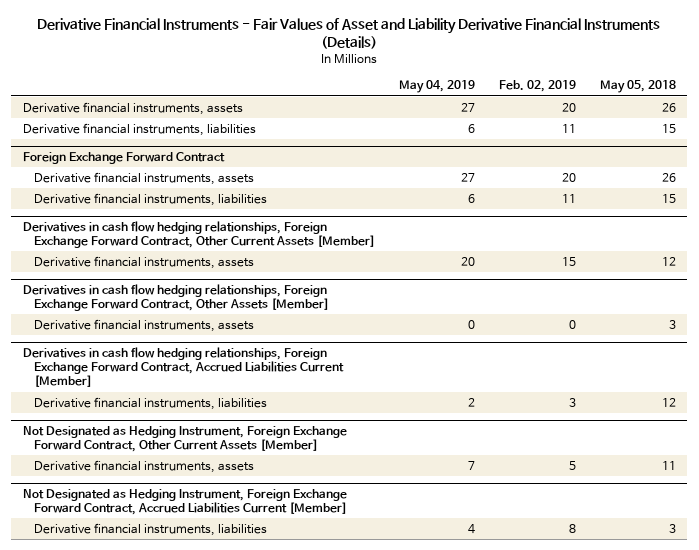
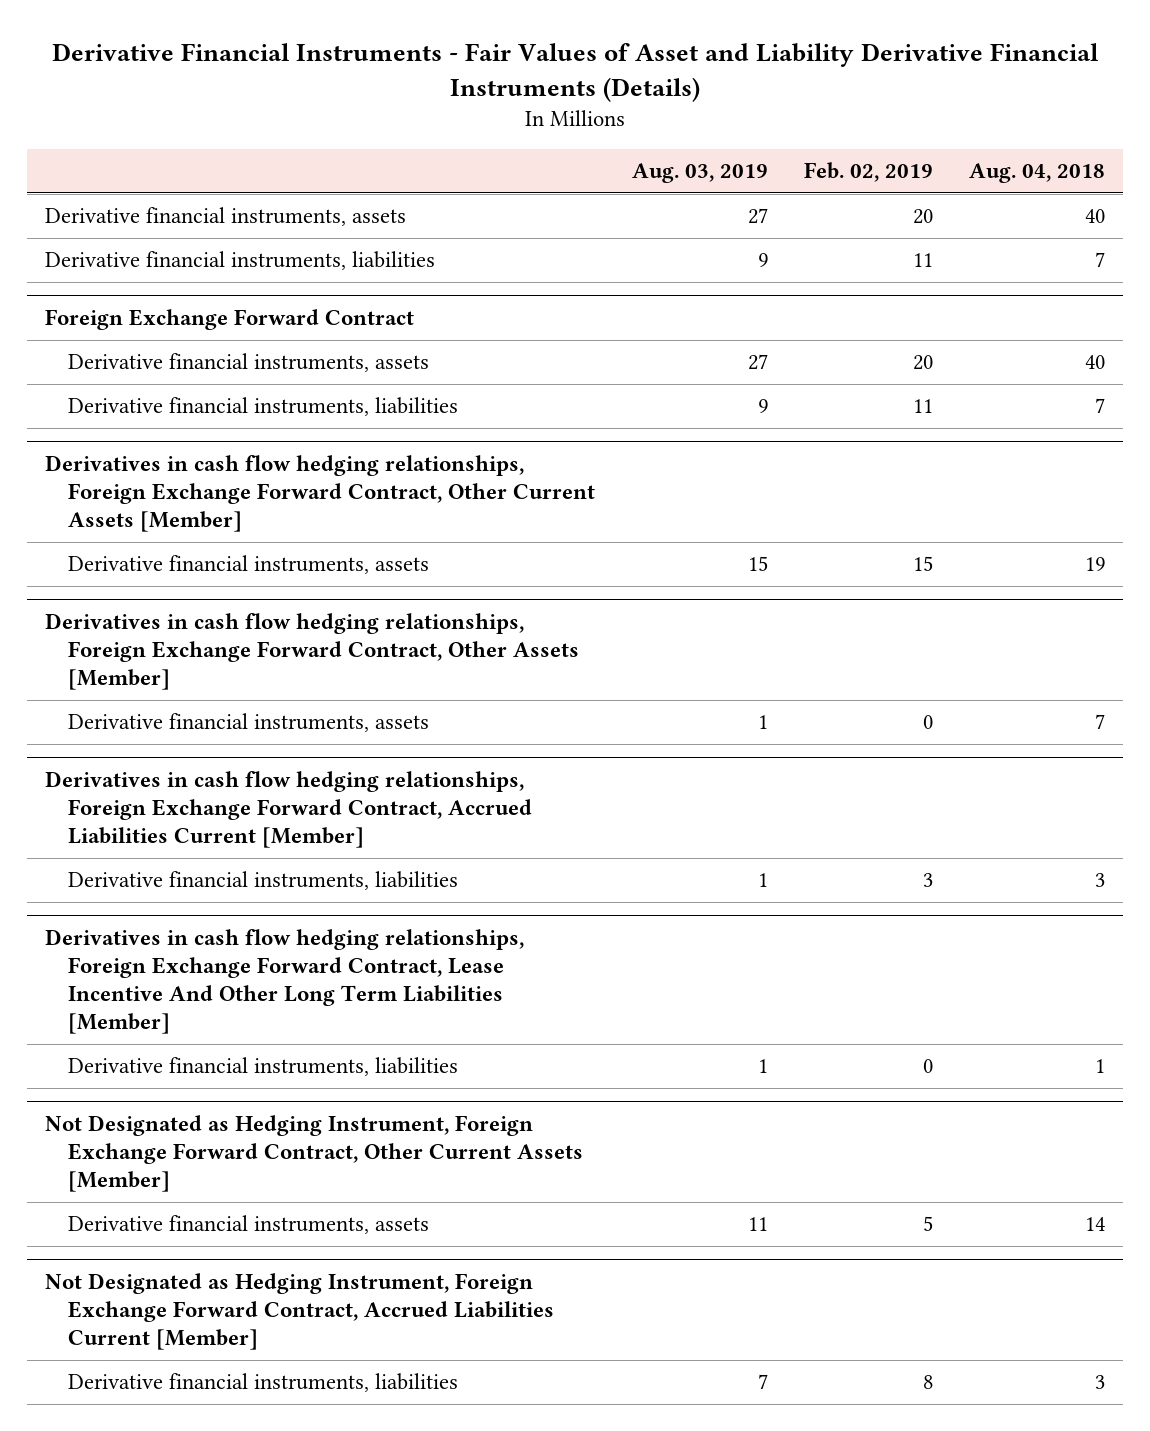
[399,80,476,94] May 04, 2019 -> none
[599,80,676,94] May 05, 2018 -> none
none -> [631,163,768,184] Aug. 03, 2019
none -> [969,163,1106,184] Aug. 04, 2018
none -> [44,929,524,1034] Derivatives in cash flow hedging relationships, Foreign Exchange Forward Contract, Lease Incentive And Other Long Term Liabilities [Member]
none -> [68,1057,459,1077] Derivative financial instruments, liabilities

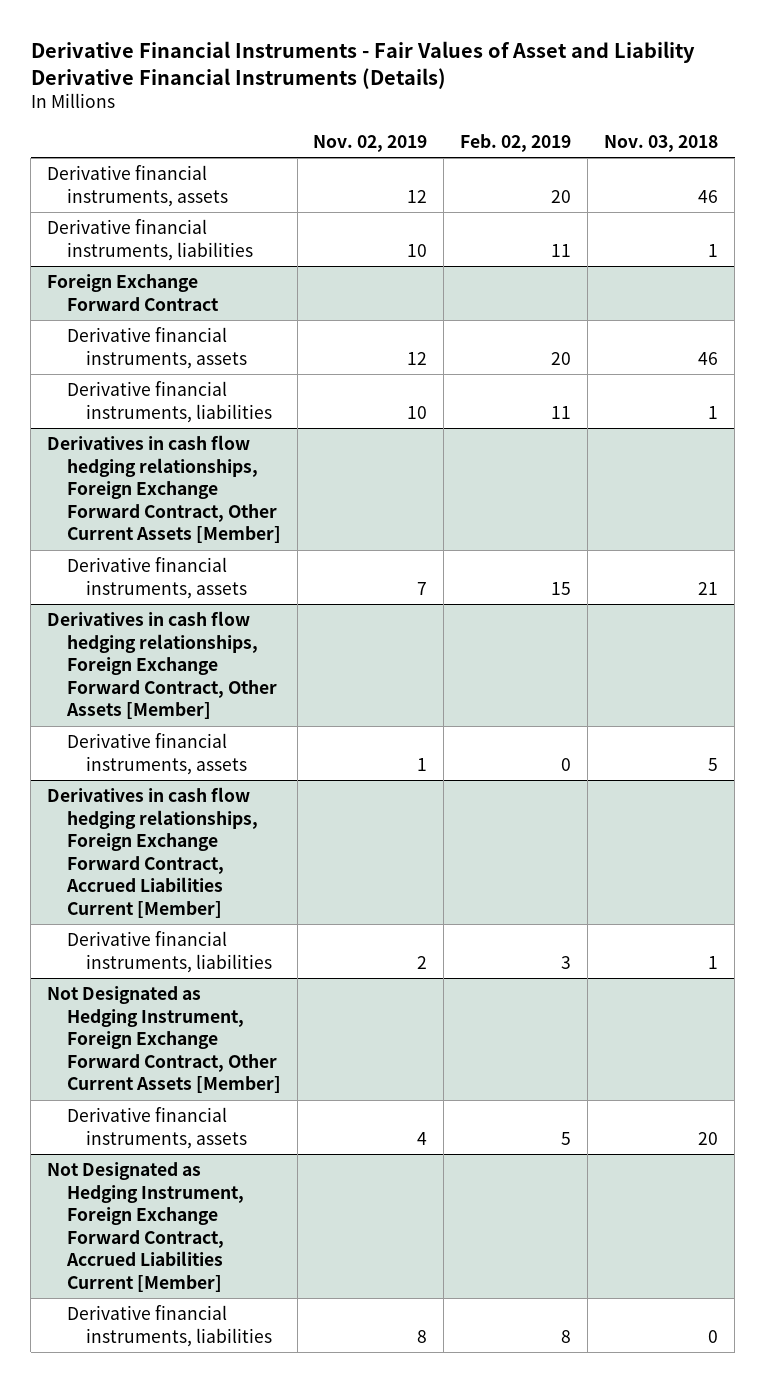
[631,163,768,184] Aug. 03, 2019 -> none
[969,163,1106,184] Aug. 04, 2018 -> none
none -> [313,134,428,152] Nov. 02, 2019
none -> [604,134,719,152] Nov. 03, 2018
[44,929,524,1034] Derivatives in cash flow hedging relationships, Foreign Exchange Forward Contract, Lease Incentive And Other Long Term Liabilities [Member] -> none
[68,1057,459,1077] Derivative financial instruments, liabilities -> none

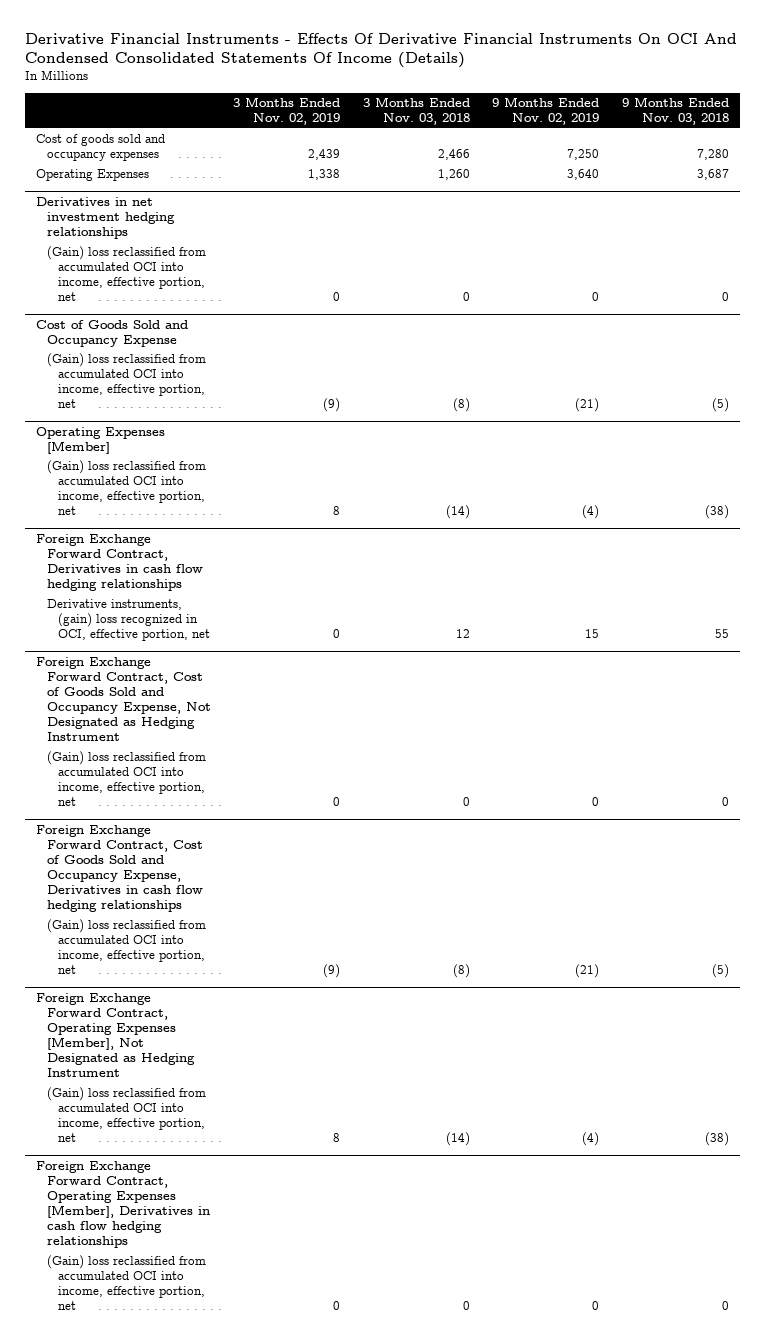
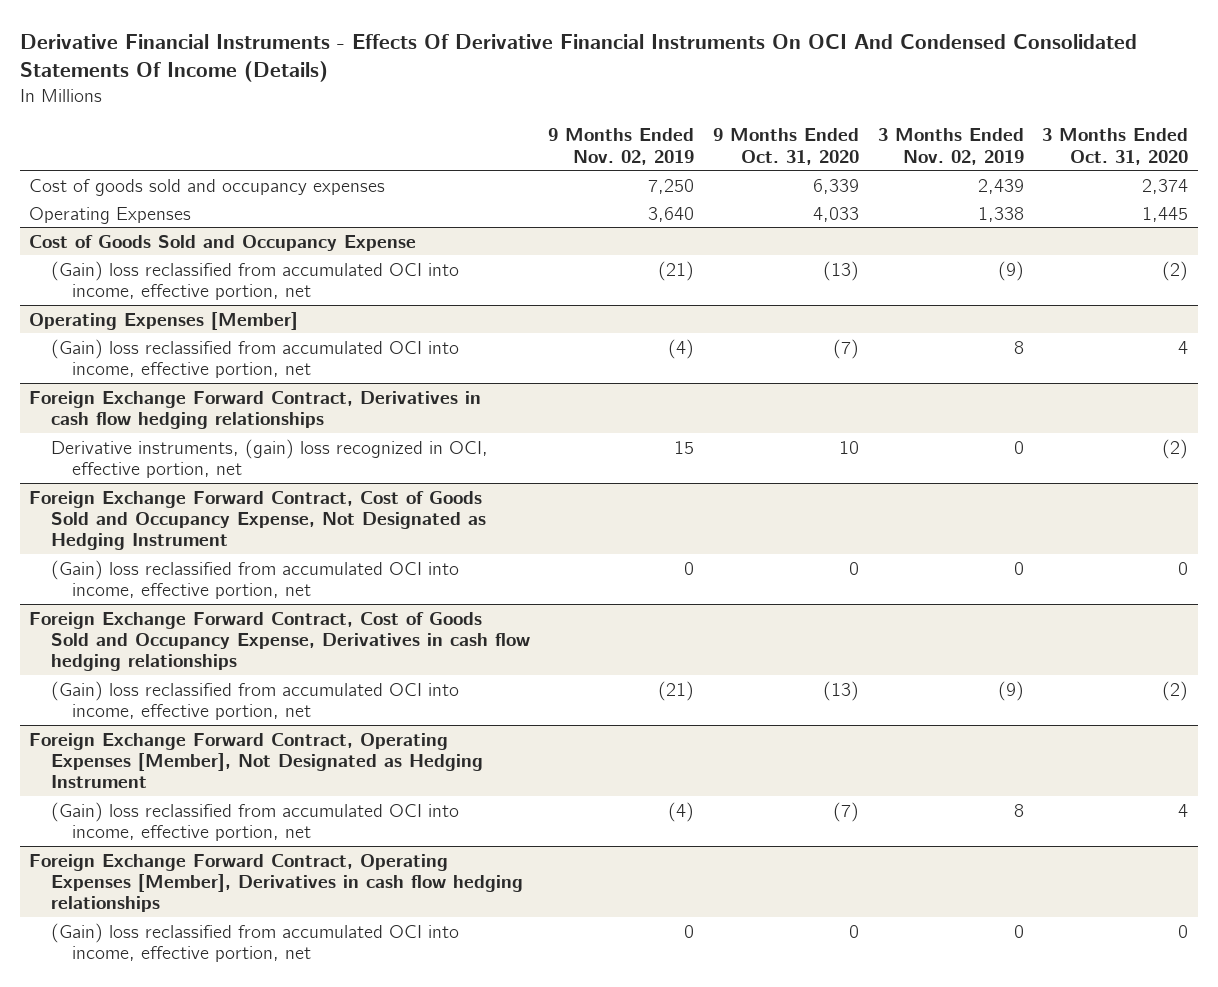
[362,96,470,125] 3 Months Ended Nov. 03, 2018 -> none
[621,96,729,125] 9 Months Ended Nov. 03, 2018 -> none
none -> [713,128,860,165] 9 Months Ended Oct. 31, 2020
none -> [1042,128,1189,165] 3 Months Ended Oct. 31, 2020
[36,196,175,239] Derivatives in net investment hedging relationships -> none
[46,246,206,302] (Gain) loss reclassified from accumulated OCI into income, effective portion, net -> none

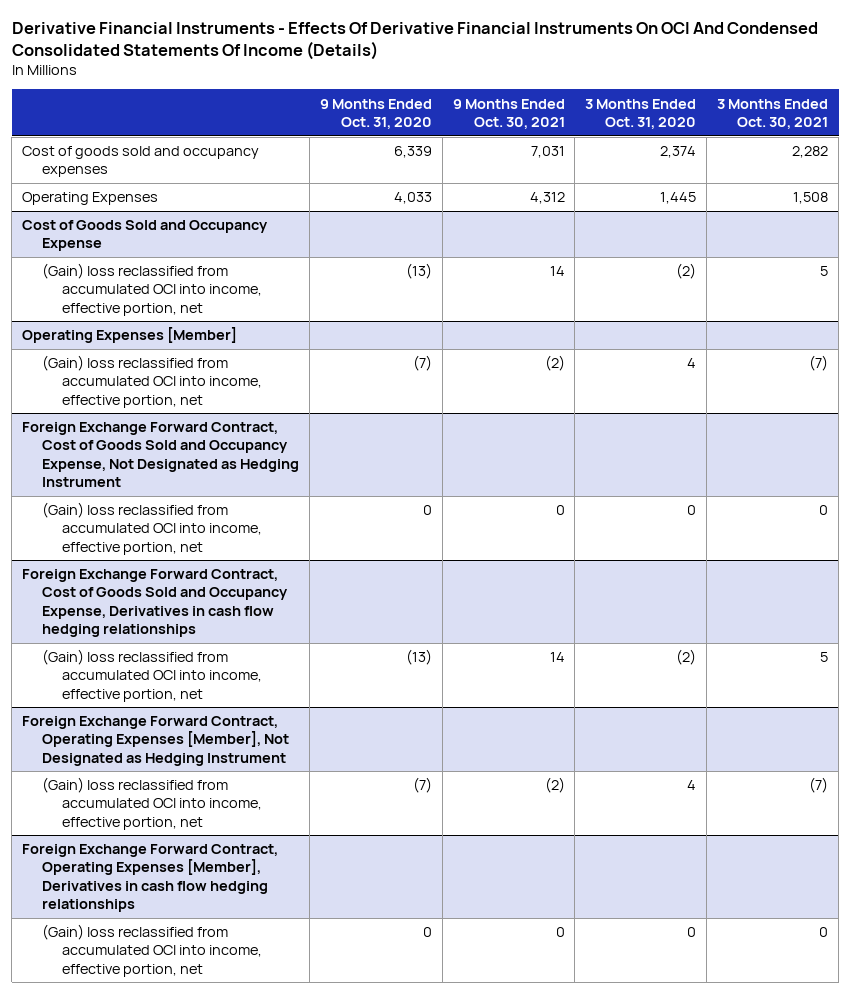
[548,128,695,165] 9 Months Ended Nov. 02, 2019 -> none
[877,128,1024,165] 3 Months Ended Nov. 02, 2019 -> none
none -> [452,98,565,129] 9 Months Ended Oct. 30, 2021
none -> [717,98,829,129] 3 Months Ended Oct. 30, 2021
[29,390,482,430] Foreign Exchange Forward Contract, Derivatives in cash flow hedging relationships -> none
[50,438,488,479] Derivative instruments, (gain) loss recognized in OCI, effective portion, net -> none

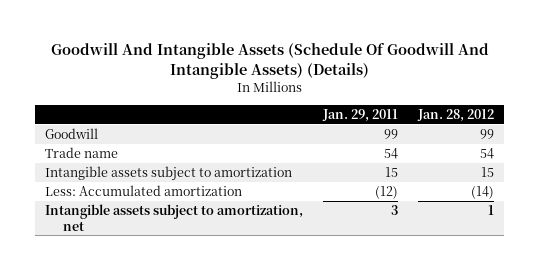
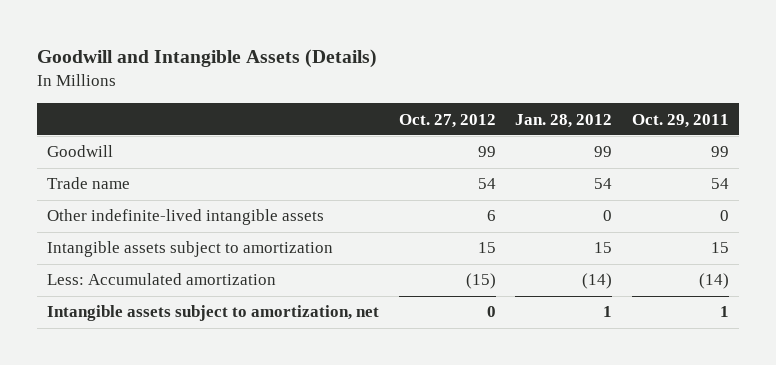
[50,43,489,79] Goodwill And Intangible Assets (Schedule Of Goodwill And Intangible Assets) (Details) -> [36,49,377,69] Goodwill and Intangible Assets (Details)
[322,108,399,122] Jan. 29, 2011 -> none
none -> [398,113,496,128] Oct. 27, 2012
none -> [632,113,730,128] Oct. 29, 2011
none -> [46,209,324,226] Other indefinite-lived intangible assets

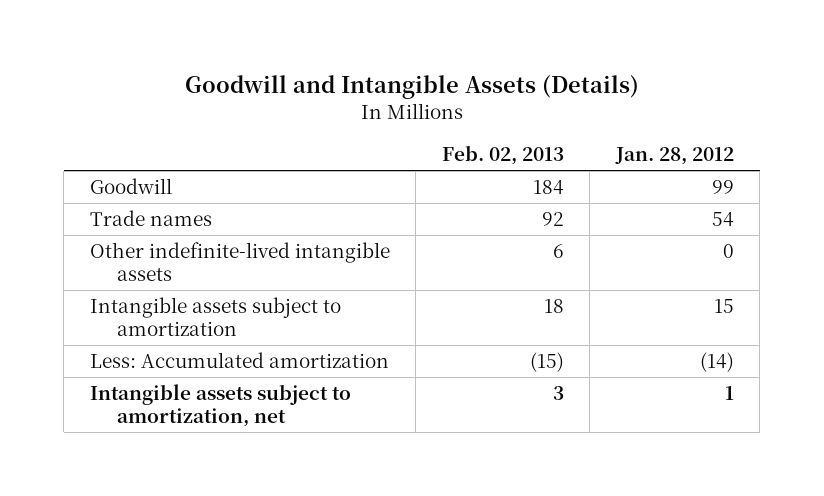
[398,113,496,128] Oct. 27, 2012 -> none
[632,113,730,128] Oct. 29, 2011 -> none
none -> [441,144,564,165] Feb. 02, 2013
[46,177,130,190] Trade name -> [89,210,212,227] Trade names

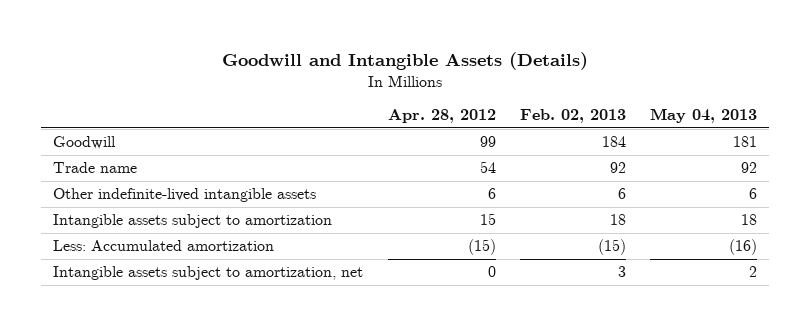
[614,146,734,165] Jan. 28, 2012 -> none
none -> [387,109,496,124] Apr. 28, 2012
none -> [650,108,758,124] May 04, 2013
[89,210,212,227] Trade names -> [53,162,138,174] Trade name

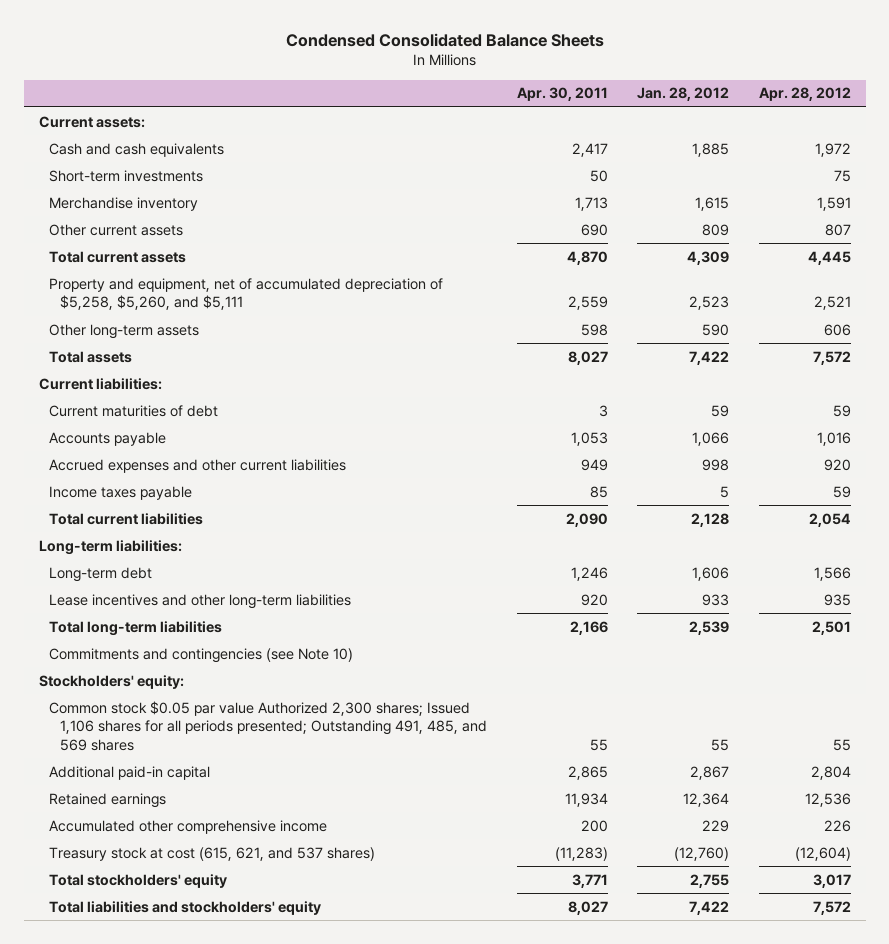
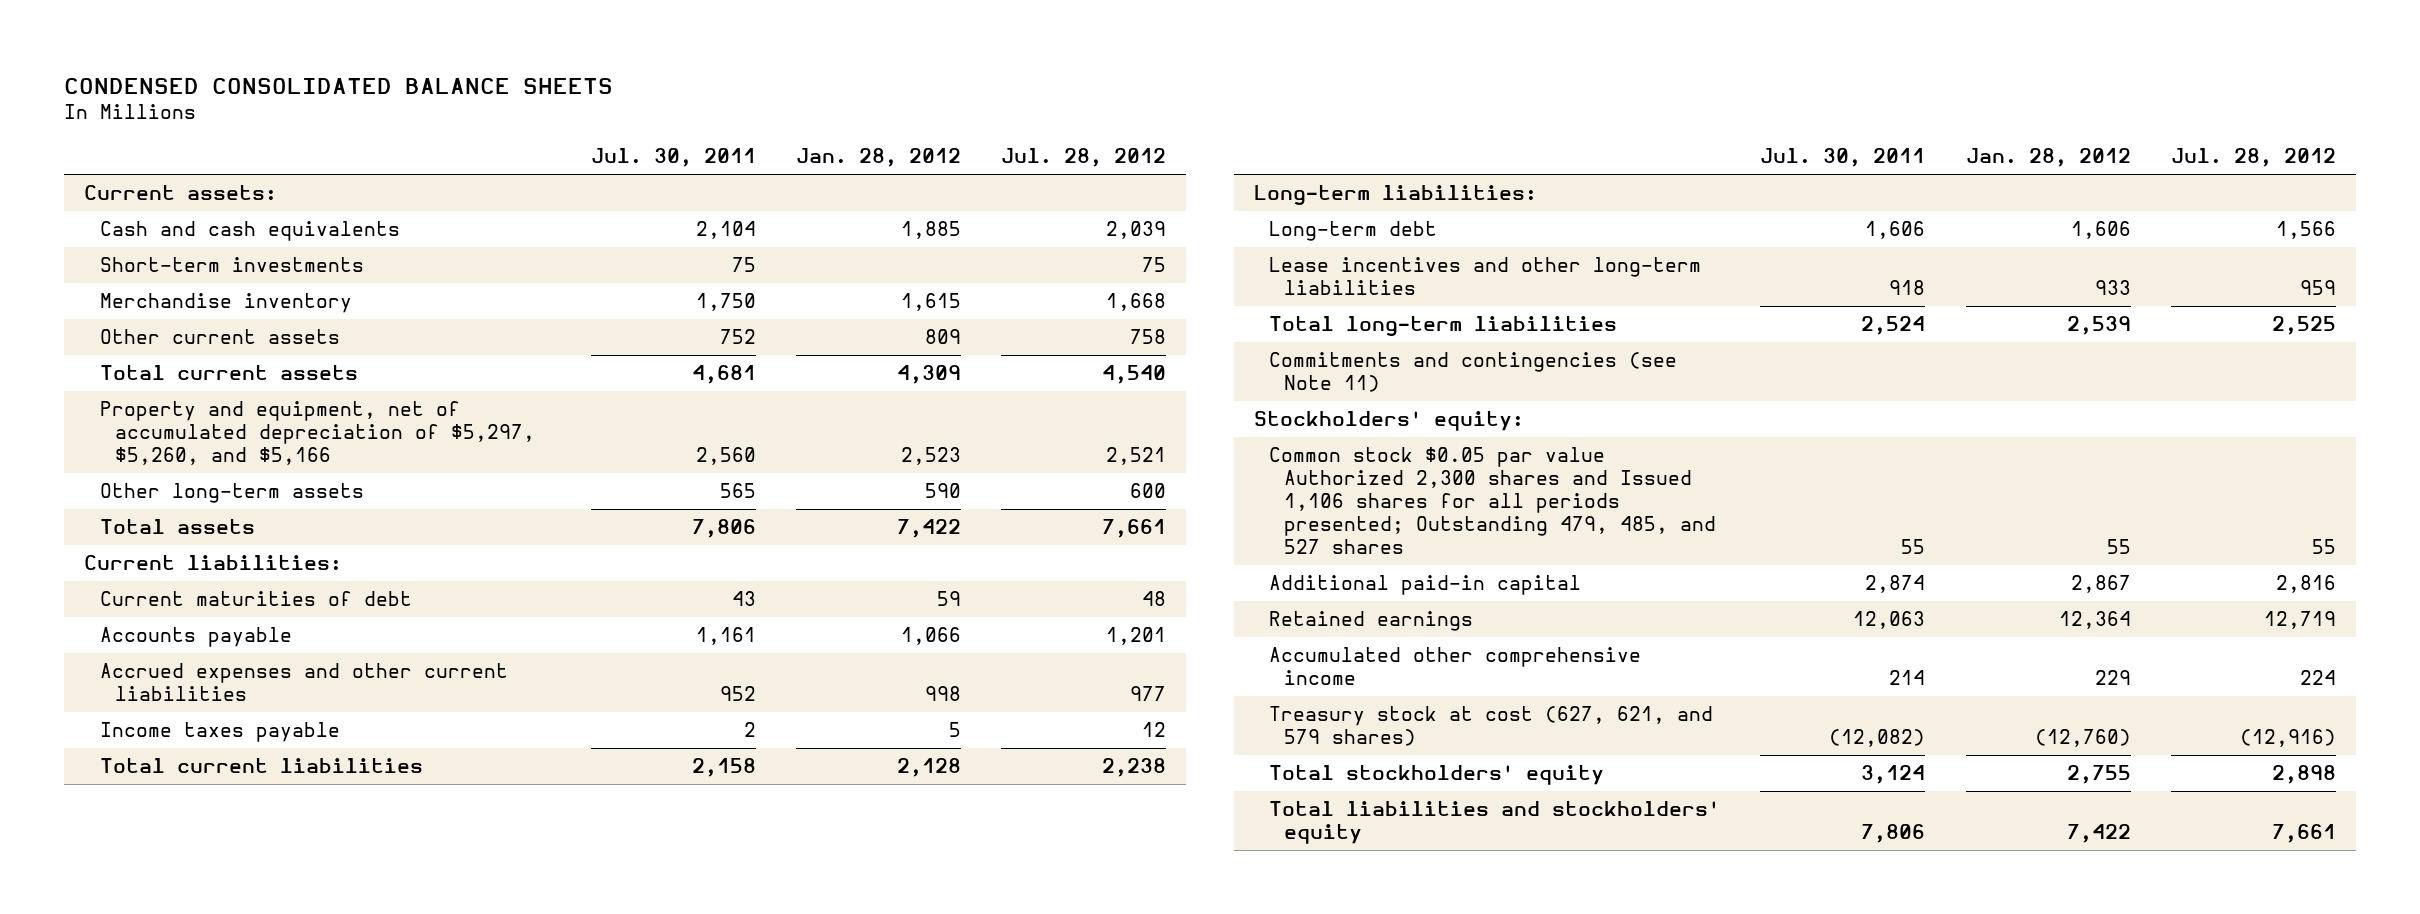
[285,32,604,47] Condensed Consolidated Balance Sheets -> [64,77,614,94] CONDENSED CONSOLIDATED BALANCE SHEETS
[516,87,608,102] Apr. 30, 2011 -> none
[758,87,851,102] Apr. 28, 2012 -> none
none -> [590,148,756,168] Jul. 30, 2011
none -> [1001,148,1167,168] Jul. 28, 2012
[49,277,444,311] Property and equipment, net of accumulated depreciation of $5,258, $5,260, and $5,111 -> [99,401,535,466] Property and equipment, net of accumulated depreciation of $5,297, $5,260, and $5,166
[49,647,354,663] Commitments and contingencies (see Note 10) -> [1269,352,1678,393] Commitments and contingencies (see Note 11)
[49,700,487,751] Common stock $0.05 par value Authorized 2,300 shares; Issued 1,106 shares for all periods presented; Outstanding 491, 485, and 569 shares -> [1269,447,1717,554] Common stock $0.05 par value Authorized 2,300 shares and Issued 1,106 shares for all periods presented; Outstanding 479, 485, and 527 shares
[49,846,376,861] Treasury stock at cost (615, 621, and 537 shares) -> [1269,706,1714,747] Treasury stock at cost (627, 621, and 579 shares)

